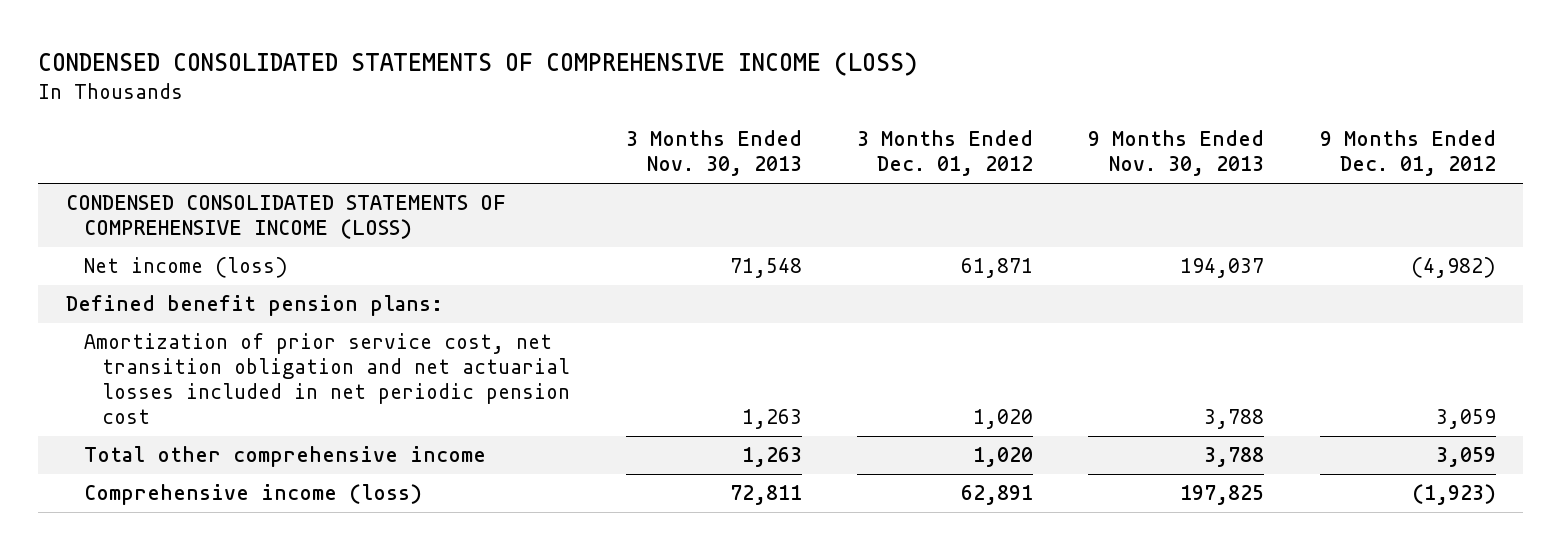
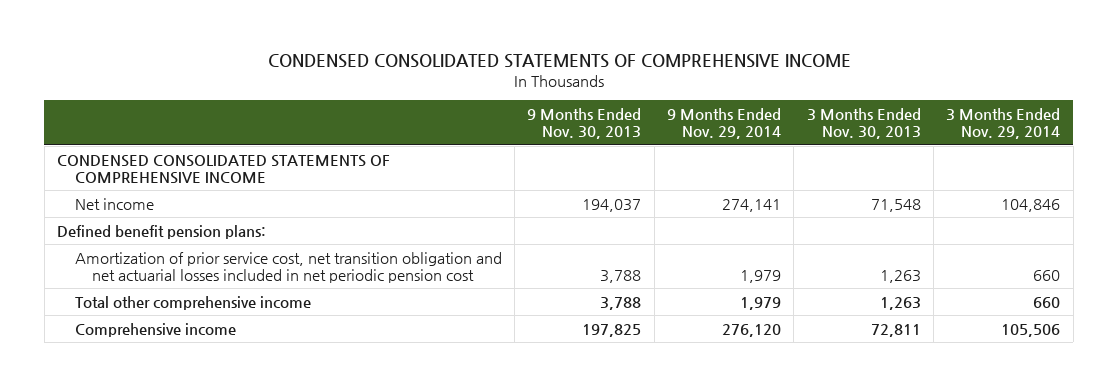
[38,51,918,76] CONDENSED CONSOLIDATED STATEMENTS OF COMPREHENSIVE INCOME (LOSS) -> [267,54,851,69] CONDENSED CONSOLIDATED STATEMENTS OF COMPREHENSIVE INCOME
[856,130,1033,177] 3 Months Ended Dec. 01, 2012 -> none
[1319,130,1496,177] 9 Months Ended Dec. 01, 2012 -> none
none -> [666,107,781,139] 9 Months Ended Nov. 29, 2014
none -> [946,107,1061,139] 3 Months Ended Nov. 29, 2014
[65,195,506,240] CONDENSED CONSOLIDATED STATEMENTS OF COMPREHENSIVE INCOME (LOSS) -> [56,154,390,184] CONDENSED CONSOLIDATED STATEMENTS OF COMPREHENSIVE INCOME
[83,257,288,279] Net income (loss) -> [74,197,154,210] Net income
[83,484,422,506] Comprehensive income (loss) -> [74,322,236,337] Comprehensive income

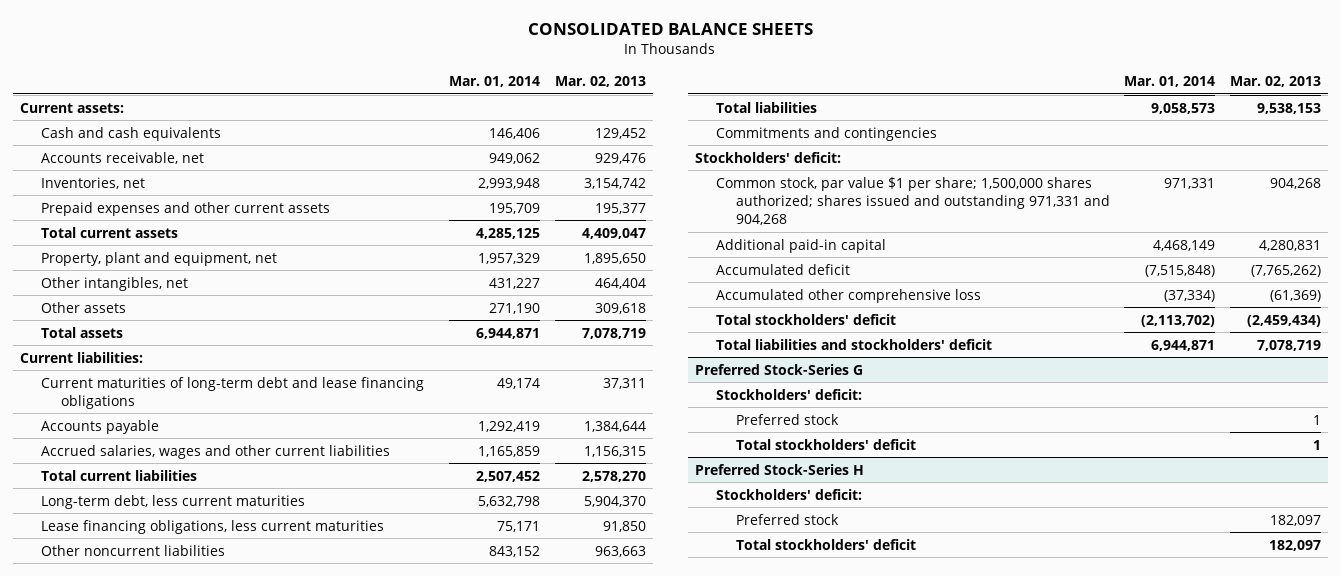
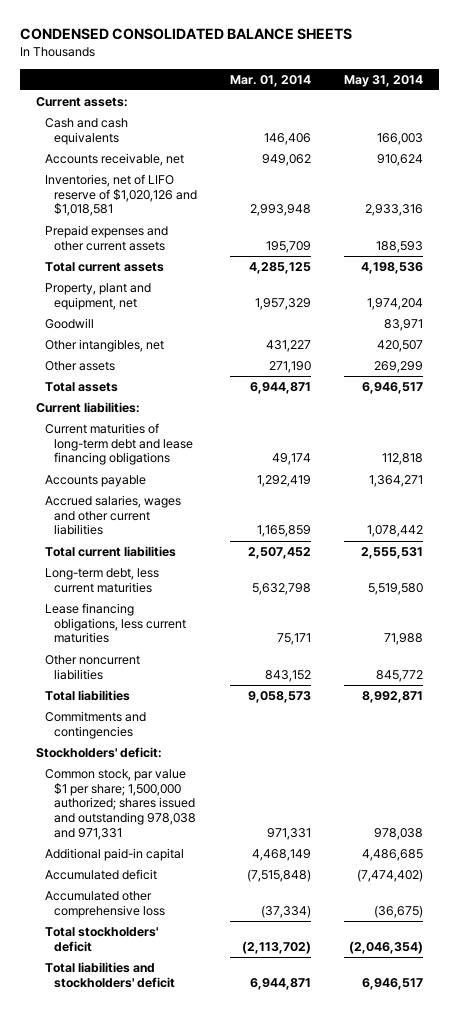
[528,23,814,36] CONSOLIDATED BALANCE SHEETS -> [19,28,352,41] CONDENSED CONSOLIDATED BALANCE SHEETS
[554,75,646,87] Mar. 02, 2013 -> none
none -> [343,74,423,87] May 31, 2014
[40,176,145,189] Inventories, net -> [45,173,198,217] Inventories, net of LIFO reserve of $1,020,126 and $1,018,581
none -> [45,317,95,329] Goodwill
[715,176,1111,226] Common stock, par value $1 per share; 1,500,000 shares authorized; shares issued and outstanding 971,331 and 904,268 -> [45,768,197,840] Common stock, par value $1 per share; 1,500,000 authorized; shares issued and outstanding 978,038 and 971,331
[695,363,864,375] Preferred Stock-Series G -> none
[715,388,862,400] Stockholders' deficit: -> none
[736,413,840,425] Preferred stock -> none
[736,438,917,450] Total stockholders' deficit -> none
[695,463,865,475] Preferred Stock-Series H -> none
[715,488,862,500] Stockholders' deficit: -> none
[736,513,840,525] Preferred stock -> none
[736,538,917,550] Total stockholders' deficit -> none

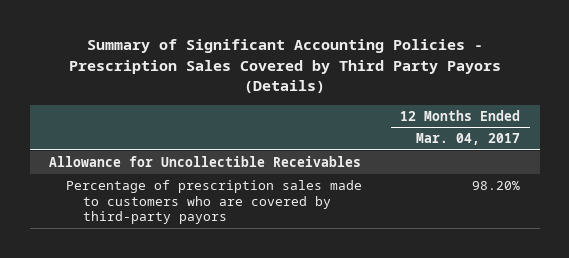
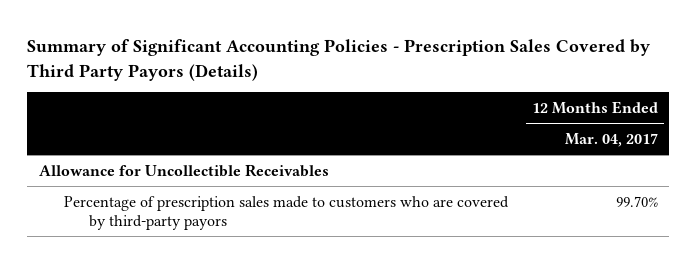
[472,181,521,191] 98.20% -> [615,195,658,207] 99.70%

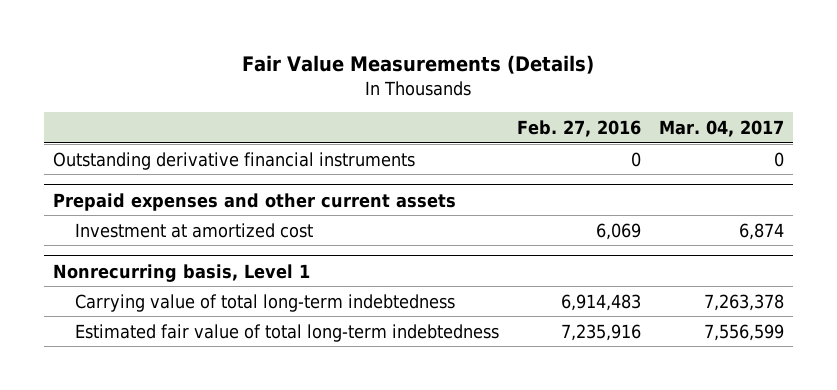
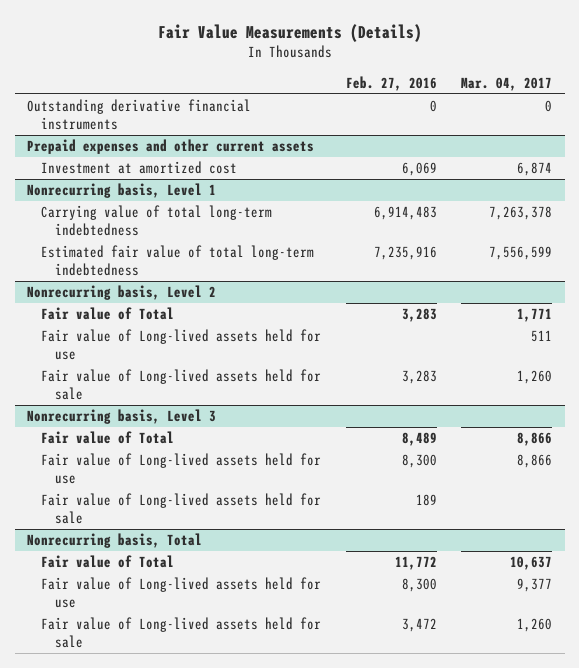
none -> [27,285,217,301] Nonrecurring basis, Level 2
none -> [40,307,174,321] Fair value of Total
none -> [40,329,321,361] Fair value of Long-lived assets held for use
none -> [40,369,321,401] Fair value of Long-lived assets held for sale
none -> [27,409,217,425] Nonrecurring basis, Level 3
none -> [40,431,174,445] Fair value of Total
none -> [40,453,321,485] Fair value of Long-lived assets held for use
none -> [40,493,321,525] Fair value of Long-lived assets held for sale
none -> [27,533,203,549] Nonrecurring basis, Total
none -> [40,555,174,569] Fair value of Total
none -> [40,577,321,609] Fair value of Long-lived assets held for use
none -> [40,617,321,649] Fair value of Long-lived assets held for sale

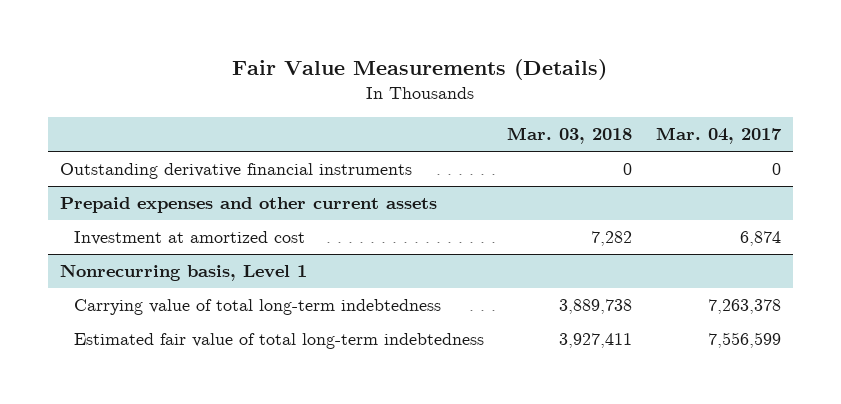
[345,76,437,92] Feb. 27, 2016 -> none
none -> [507,127,633,145] Mar. 03, 2018
[27,285,217,301] Nonrecurring basis, Level 2 -> none
[40,307,174,321] Fair value of Total -> none
[40,329,321,361] Fair value of Long-lived assets held for use -> none
[40,369,321,401] Fair value of Long-lived assets held for sale -> none
[27,409,217,425] Nonrecurring basis, Level 3 -> none
[40,431,174,445] Fair value of Total -> none
[40,453,321,485] Fair value of Long-lived assets held for use -> none
[40,493,321,525] Fair value of Long-lived assets held for sale -> none
[27,533,203,549] Nonrecurring basis, Total -> none
[40,555,174,569] Fair value of Total -> none
[40,577,321,609] Fair value of Long-lived assets held for use -> none
[40,617,321,649] Fair value of Long-lived assets held for sale -> none

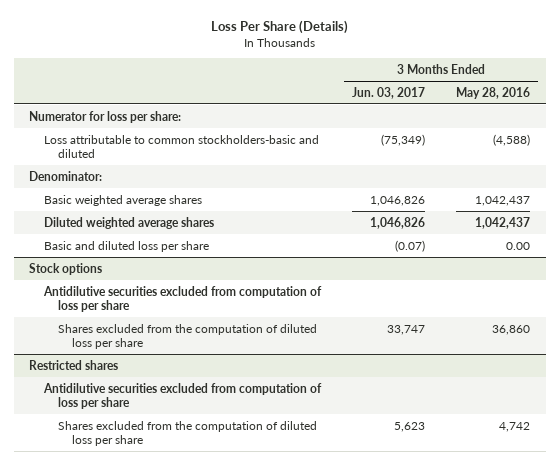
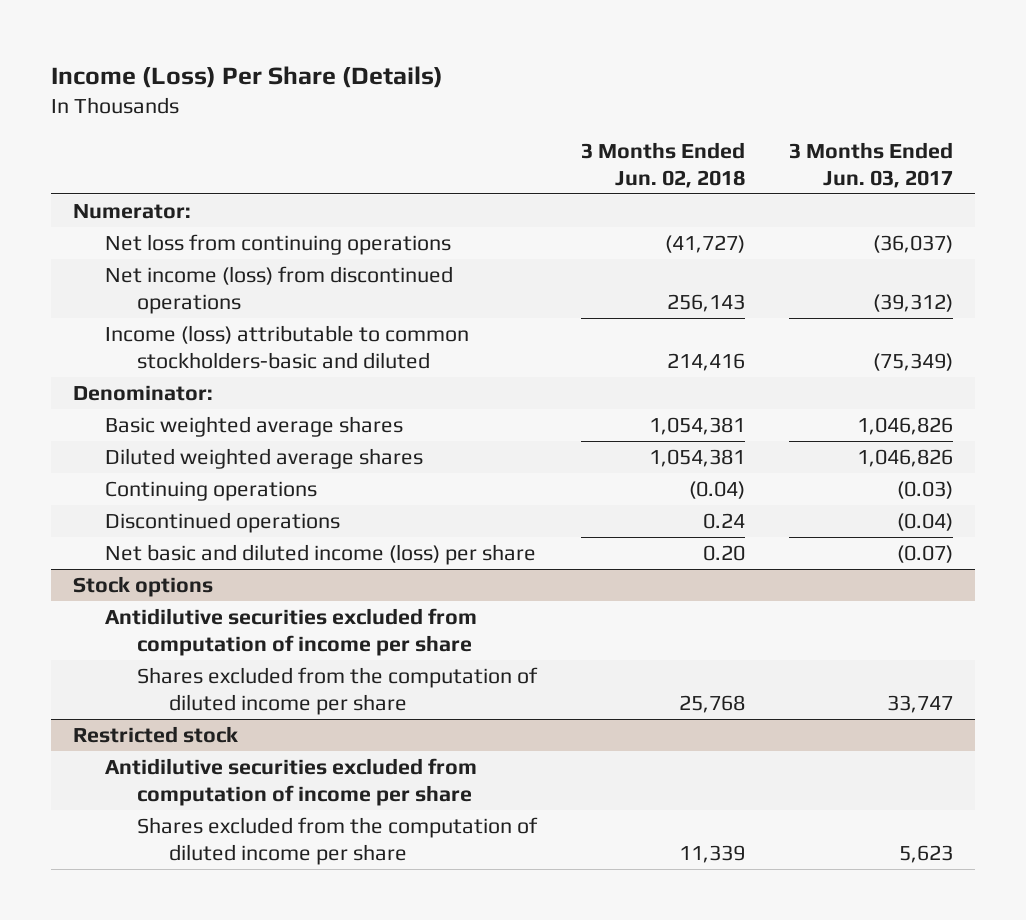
[210,20,348,35] Loss Per Share (Details) -> [50,66,443,89] Income (Loss) Per Share (Details)
[455,86,530,99] May 28, 2016 -> none
none -> [581,142,746,188] 3 Months Ended Jun. 02, 2018
[29,110,182,123] Numerator for loss per share: -> none
none -> [72,204,191,220] Numerator:
none -> [105,234,452,256] Net loss from continuing operations
none -> [105,266,454,314] Net income (loss) from discontinued operations
[43,134,319,159] Loss attributable to common stockholders-basic and diluted -> [105,325,470,369] Income (loss) attributable to common stockholders-basic and diluted
none -> [105,481,318,502] Continuing operations
none -> [105,512,341,534] Discontinued operations
[43,240,209,252] Basic and diluted loss per share -> [105,544,537,566] Net basic and diluted income (loss) per share
[42,285,322,313] Antidilutive securities excluded from computation of loss per share -> [105,608,478,656] Antidilutive securities excluded from computation of income per share
[57,323,317,350] Shares excluded from the computation of diluted loss per share -> [137,667,539,715] Shares excluded from the computation of diluted income per share
[29,359,119,370] Restricted shares -> [72,726,238,744] Restricted stock
[42,382,322,410] Antidilutive securities excluded from computation of loss per share -> [105,758,478,806] Antidilutive securities excluded from computation of income per share
[57,420,317,447] Shares excluded from the computation of diluted loss per share -> [137,817,539,865] Shares excluded from the computation of diluted income per share

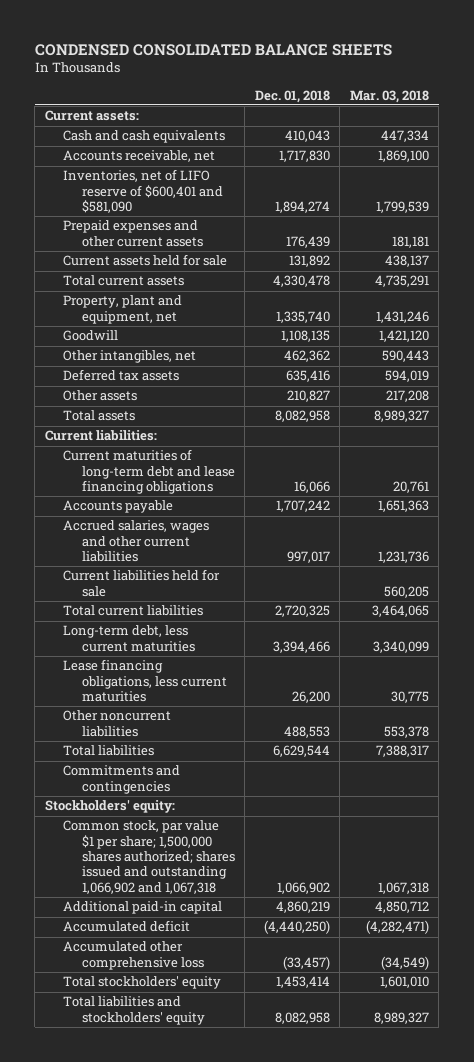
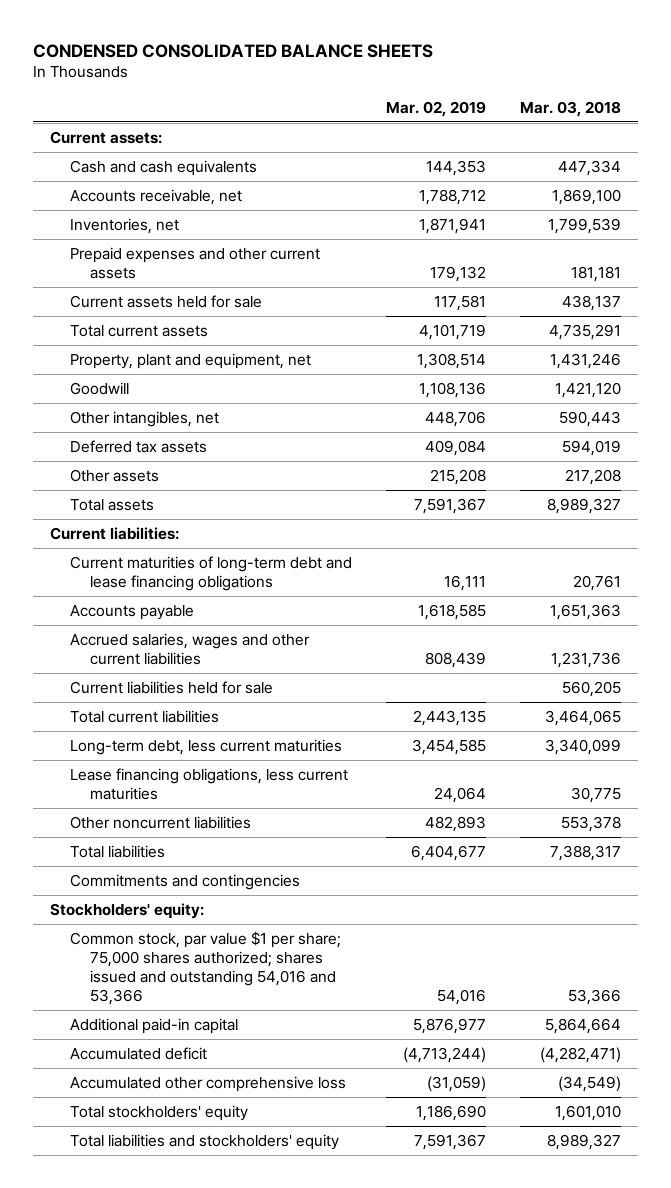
[254,89,330,103] Dec. 01, 2018 -> none
none -> [386,100,487,117] Mar. 02, 2019
[63,169,223,214] Inventories, net of LIFO reserve of $600,401 and $581,090 -> [70,217,180,234] Inventories, net
[63,820,235,894] Common stock, par value $1 per share; 1,500,000 shares authorized; shares issued and outstanding 1,066,902 and 1,067,318 -> [70,930,342,1005] Common stock, par value $1 per share; 75,000 shares authorized; shares issued and outstanding 54,016 and 53,366
[377,881,429,894] 1,067,318 -> [567,988,621,1005] 53,366
[374,901,429,914] 4,850,712 -> [544,1017,621,1034] 5,864,664

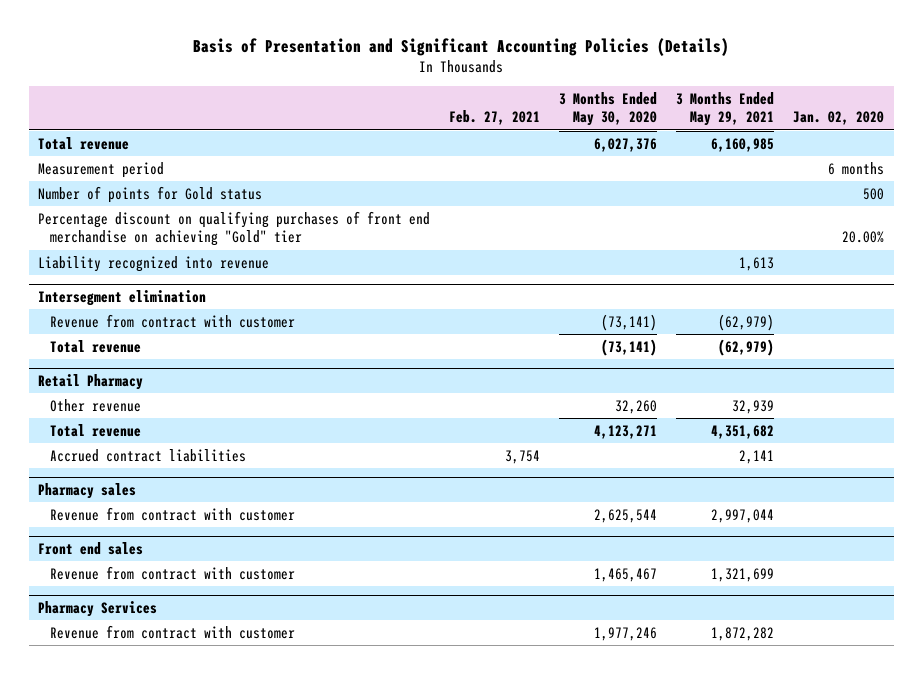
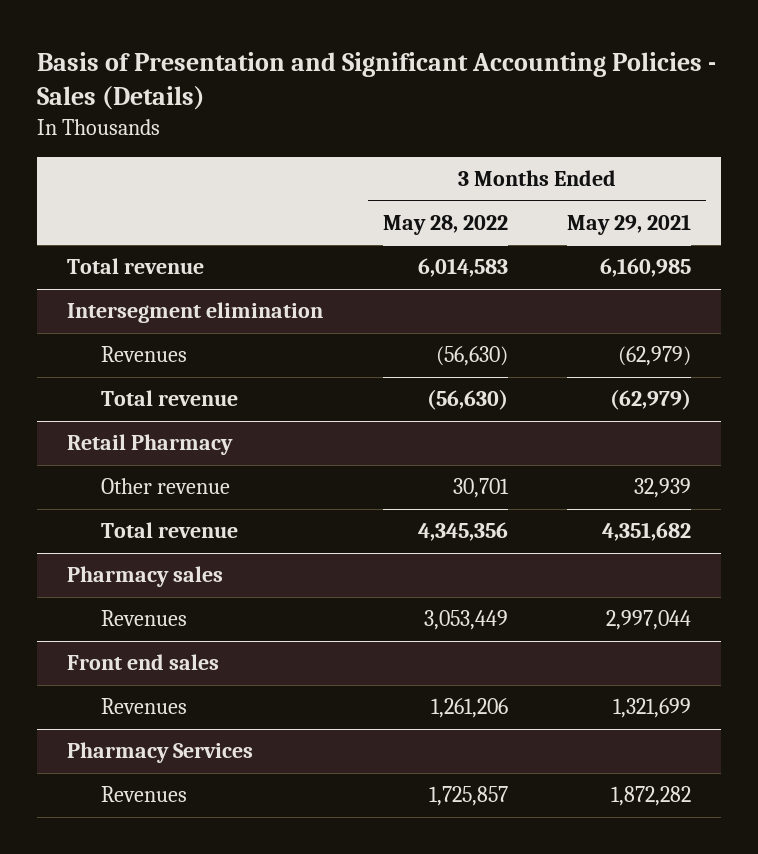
[193,37,730,56] Basis of Presentation and Significant Accounting Policies (Details) -> [36,52,716,111] Basis of Presentation and Significant Accounting Policies - Sales (Details)
[449,110,541,126] Feb. 27, 2021 -> none
[559,92,658,127] 3 Months Ended May 30, 2020 -> none
[793,111,885,126] Jan. 02, 2020 -> none
none -> [382,214,508,235] May 28, 2022
[38,161,165,178] Measurement period -> none
[38,185,263,203] Number of points for Gold status -> none
[38,210,431,247] Percentage discount on qualifying purchases of front end merchandise on achieving "Gold" tier -> none
[38,255,270,272] Liability recognized into revenue -> none
[49,313,295,328] Revenue from contract with customer -> [101,346,188,363] Revenues
[49,448,246,462] Accrued contract liabilities -> none
[49,506,295,521] Revenue from contract with customer -> [101,610,188,627] Revenues
[49,565,295,580] Revenue from contract with customer -> [101,698,188,715] Revenues
[49,624,295,639] Revenue from contract with customer -> [101,786,188,803] Revenues

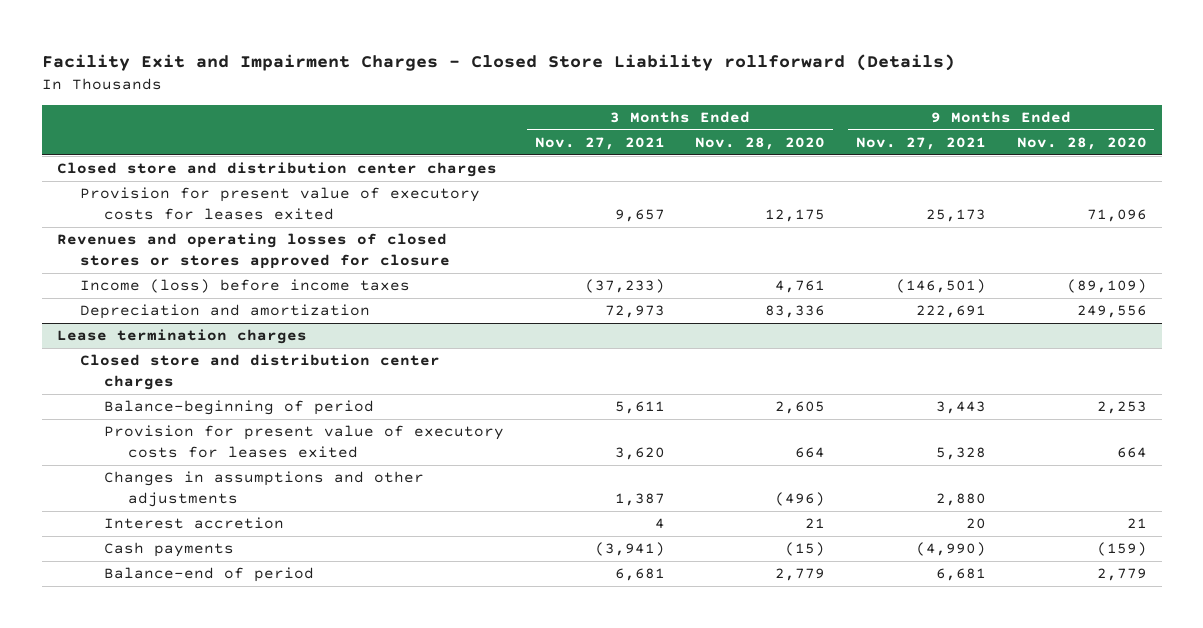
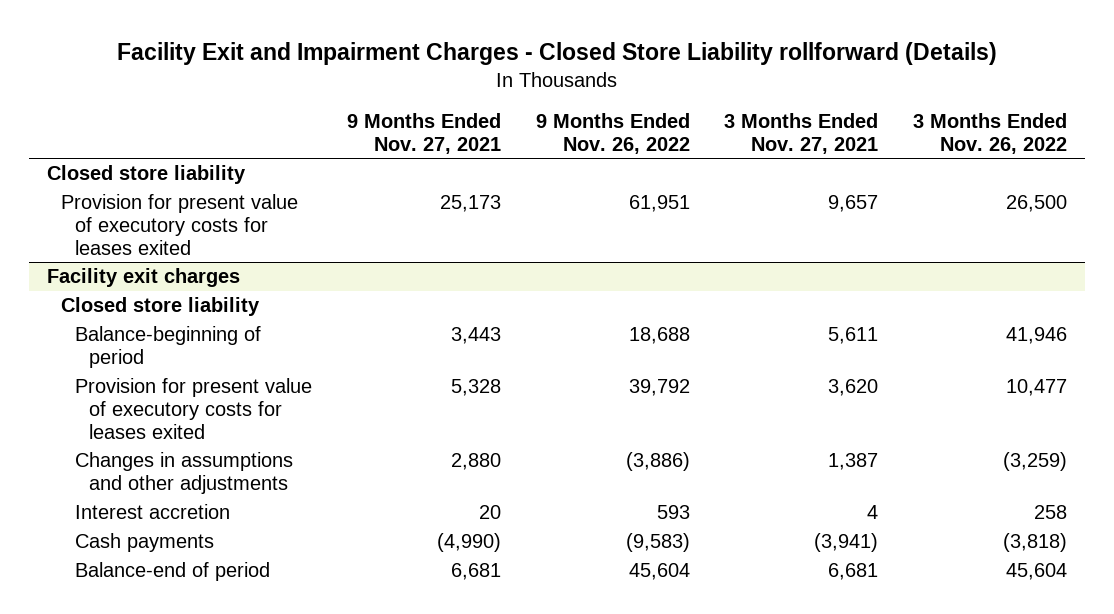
[695,137,826,151] Nov. 28, 2020 -> none
[1016,137,1147,151] Nov. 28, 2020 -> none
none -> [535,112,690,154] 9 Months Ended Nov. 26, 2022
none -> [913,112,1068,154] 3 Months Ended Nov. 26, 2022
[56,162,497,178] Closed store and distribution center charges -> [46,165,246,185] Closed store liability
[56,233,451,270] Revenues and operating losses of closed stores or stores approved for closure -> none
[80,279,411,294] Income (loss) before income taxes -> none
[80,304,371,320] Depreciation and amortization -> none
[56,329,307,345] Lease termination charges -> [46,268,240,288] Facility exit charges
[80,354,441,391] Closed store and distribution center charges -> [60,297,260,317] Closed store liability

